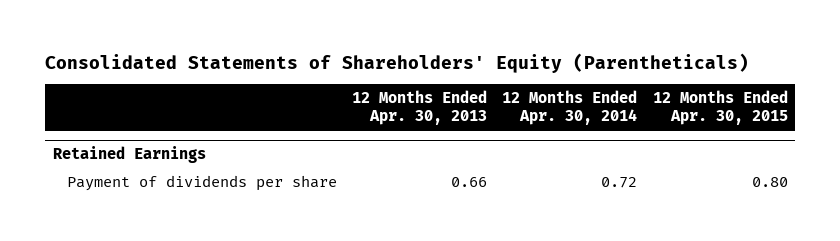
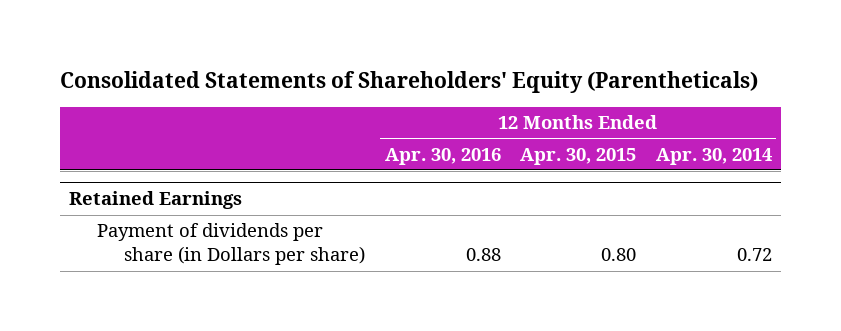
[352,90,488,126] 12 Months Ended Apr. 30, 2013 -> none
none -> [384,147,501,165] Apr. 30, 2016
[66,175,337,192] Payment of dividends per share -> [96,223,366,266] Payment of dividends per share (in Dollars per share)

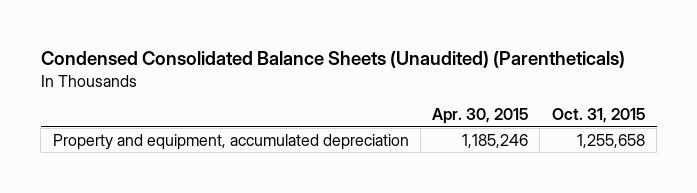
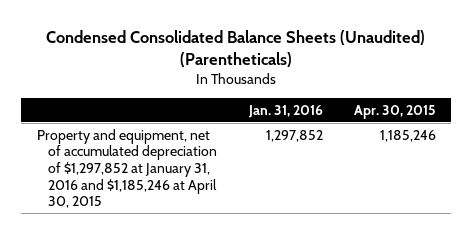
[551,108,645,124] Oct. 31, 2015 -> none
none -> [247,105,323,119] Jan. 31, 2016
[52,133,409,150] Property and equipment, accumulated depreciation -> [36,128,218,209] Property and equipment, net of accumulated depreciation of $1,297,852 at January 31, 2016 and $1,185,246 at April 30, 2015

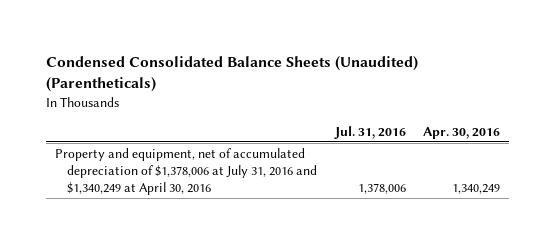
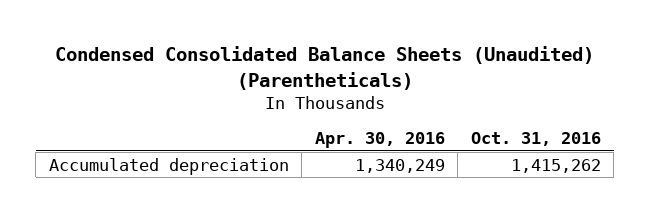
[333,125,406,139] Jul. 31, 2016 -> none
none -> [470,132,601,147] Oct. 31, 2016
[54,148,317,196] Property and equipment, net of accumulated depreciation of $1,378,006 at July 31, 2016 and $1,340,249 at April 30, 2016 -> [48,157,289,175] Accumulated depreciation

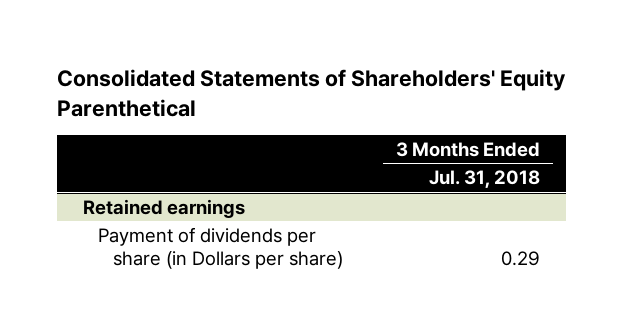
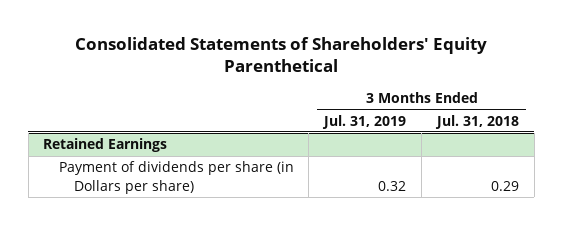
none -> [322,114,407,129] Jul. 31, 2019
[83,198,246,218] Retained earnings -> [43,138,168,153] Retained Earnings

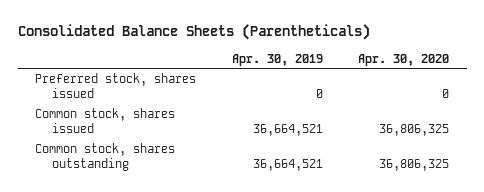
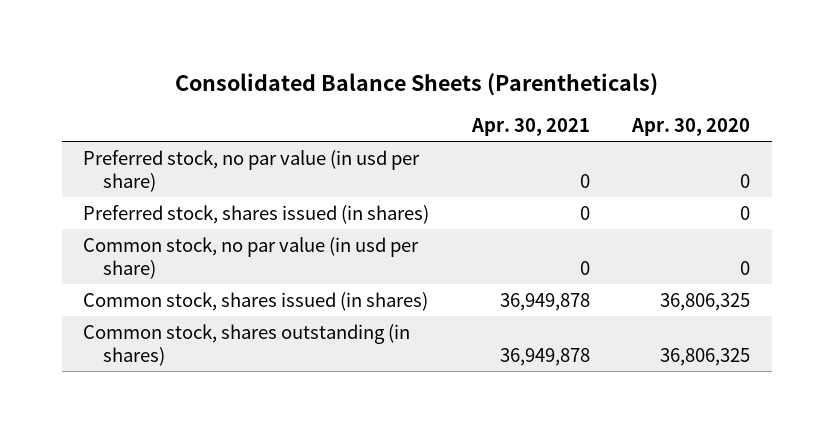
[231,53,323,66] Apr. 30, 2019 -> none
none -> [470,117,590,136] Apr. 30, 2021
none -> [83,149,421,193] Preferred stock, no par value (in usd per share)
[35,73,197,99] Preferred stock, shares issued -> [83,204,430,224] Preferred stock, shares issued (in shares)
none -> [83,236,420,280] Common stock, no par value (in usd per share)
[35,108,176,134] Common stock, shares issued -> [83,291,429,311] Common stock, shares issued (in shares)
[35,143,176,172] Common stock, shares outstanding -> [83,323,411,367] Common stock, shares outstanding (in shares)

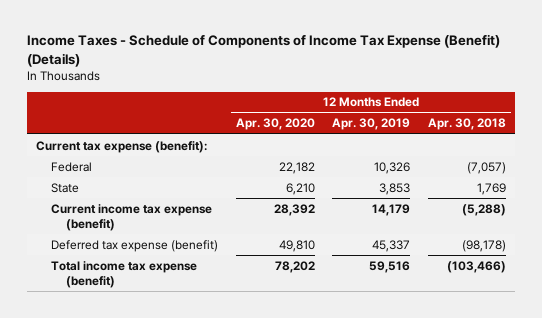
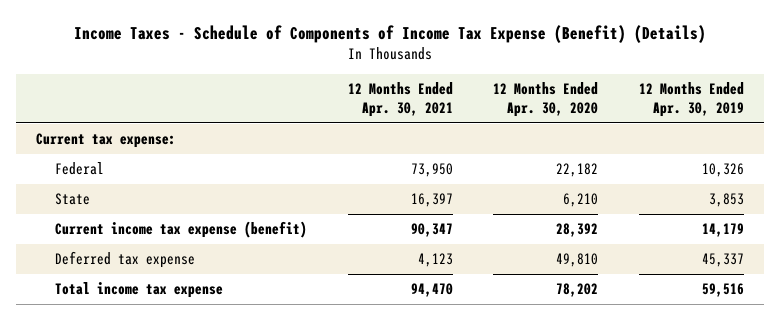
[428,118,507,131] Apr. 30, 2018 -> none
none -> [347,82,453,117] 12 Months Ended Apr. 30, 2021
[35,140,207,153] Current tax expense (benefit): -> [35,133,176,149] Current tax expense:
[50,239,218,252] Deferred tax expense (benefit) -> [55,251,196,269] Deferred tax expense
[50,260,197,289] Total income tax expense (benefit) -> [55,282,224,299] Total income tax expense

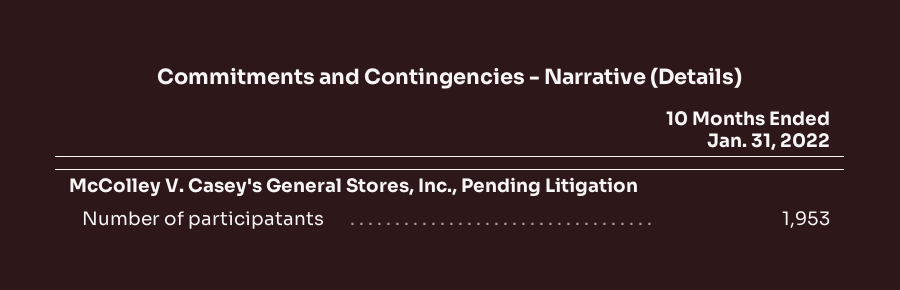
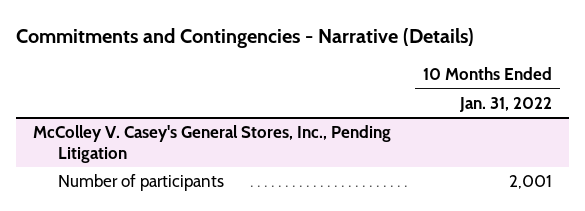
[82,210,325,229] Number of participatants -> [58,174,225,192] Number of participants
[782,210,831,228] 1,953 -> [509,175,553,190] 2,001

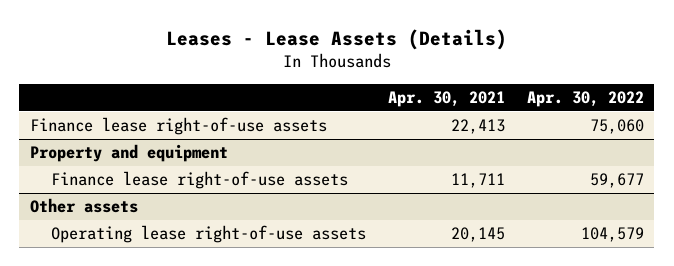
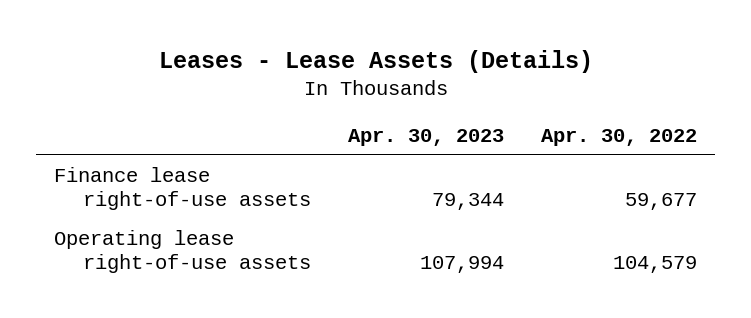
[388,91,506,108] Apr. 30, 2021 -> none
none -> [347,128,504,146] Apr. 30, 2023
[30,117,328,136] Finance lease right-of-use assets -> none
[30,144,229,163] Property and equipment -> none
[30,198,139,214] Other assets -> none

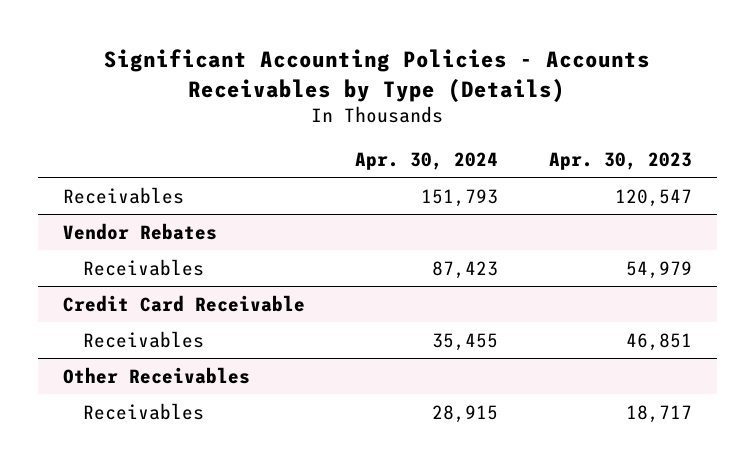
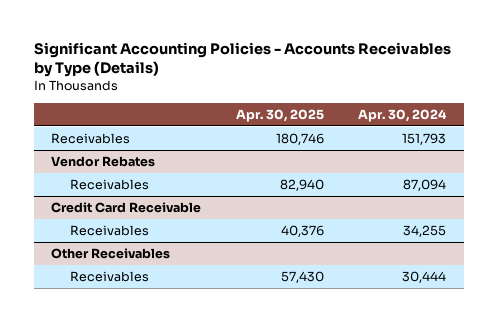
[548,151,692,170] Apr. 30, 2023 -> none
none -> [235,109,324,123] Apr. 30, 2025
[432,260,499,279] 87,423 -> [403,178,447,191] 87,094
[432,332,499,351] 35,455 -> [403,224,447,237] 34,255
[432,404,499,423] 28,915 -> [402,270,447,283] 30,444

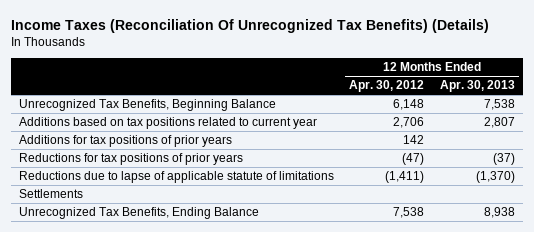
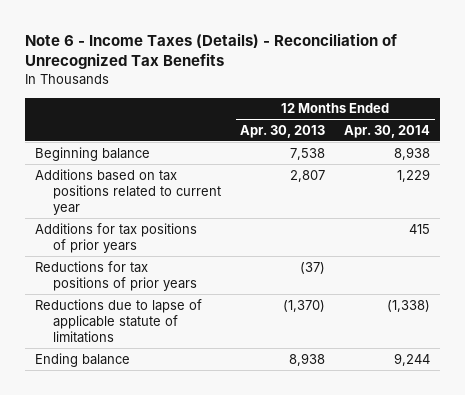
[10,18,489,33] Income Taxes (Reconciliation Of Unrecognized Tax Benefits) (Details) -> [25,32,398,70] Note 6 - Income Taxes (Details) - Reconciliation of Unrecognized Tax Benefits
[349,80,425,93] Apr. 30, 2012 -> none
none -> [344,124,431,138] Apr. 30, 2014
[18,99,276,112] Unrecognized Tax Benefits, Beginning Balance -> [34,146,150,161] Beginning balance
[18,189,83,199] Settlements -> none
[18,207,259,220] Unrecognized Tax Benefits, Ending Balance -> [34,352,130,367] Ending balance

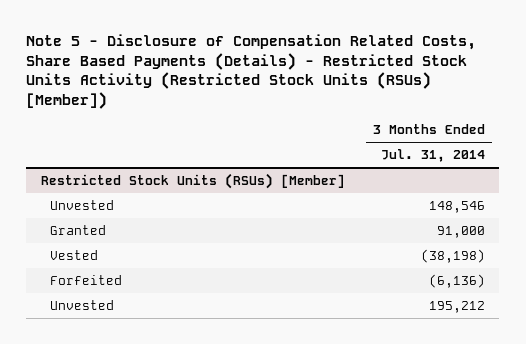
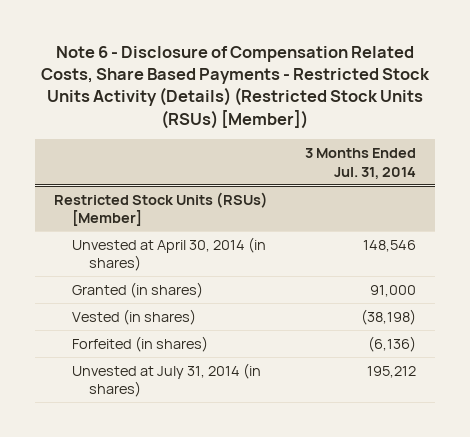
[26,33,477,109] Note 5 - Disclosure of Compensation Related Costs, Share Based Payments (Details) - Restricted Stock Units Activity (Restricted Stock Units (RSUs) [Member]) -> [41,45,431,129] Note 6 - Disclosure of Compensation Related Costs, Share Based Payments - Restricted Stock Units Activity (Details) (Restricted Stock Units (RSUs) [Member])
[49,199,114,210] Unvested -> [71,236,266,272] Unvested at April 30, 2014 (in shares)
[49,224,106,235] Granted -> [71,281,203,298] Granted (in shares)
[49,249,98,260] Vested -> [71,308,196,325] Vested (in shares)
[49,274,122,285] Forfeited -> [71,335,208,352] Forfeited (in shares)
[49,299,114,310] Unvested -> [71,362,261,398] Unvested at July 31, 2014 (in shares)

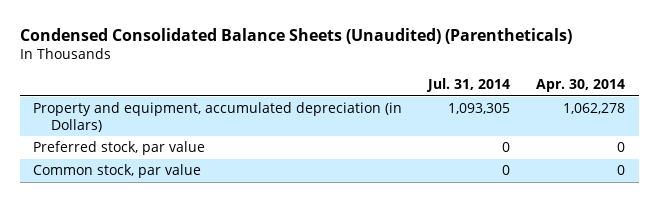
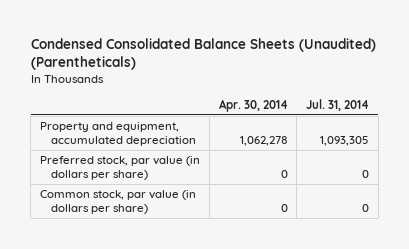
[32,102,402,132] Property and equipment, accumulated depreciation (in Dollars) -> [40,122,197,146] Property and equipment, accumulated depreciation
[32,141,205,156] Preferred stock, par value -> [40,156,201,180] Preferred stock, par value (in dollars per share)
[32,164,201,179] Common stock, par value -> [40,190,197,214] Common stock, par value (in dollars per share)

